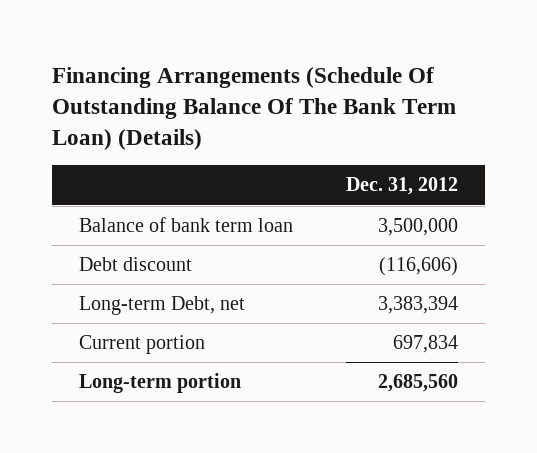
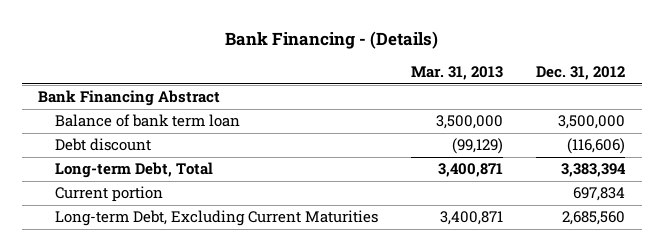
[51,66,456,151] Financing Arrangements (Schedule Of Outstanding Balance Of The Bank Term Loan) (Details) -> [224,30,438,49] Bank Financing - (Details)
none -> [411,66,504,81] Mar. 31, 2013
none -> [38,90,221,107] Bank Financing Abstract
[78,296,245,316] Long-term Debt, net -> [55,162,214,179] Long-term Debt, Total
[78,373,241,394] Long-term portion -> [55,210,379,227] Long-term Debt, Excluding Current Maturities

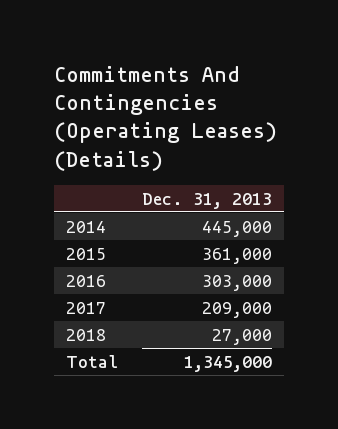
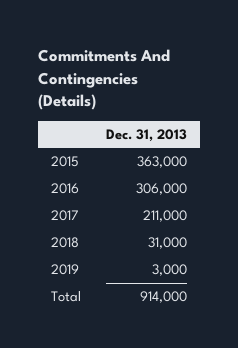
[53,66,277,171] Commitments And Contingencies (Operating Leases) (Details) -> [38,48,171,111] Commitments And Contingencies (Details)
[65,220,106,233] 2014 -> none
[202,247,273,264] 361,000 -> [137,156,188,169] 363,000
[202,274,273,291] 303,000 -> [136,183,188,196] 306,000
[202,301,273,318] 209,000 -> [143,210,188,223] 211,000
[212,328,273,345] 27,000 -> [148,237,188,250] 31,000
none -> [50,264,79,276] 2019
[184,355,273,372] 1,345,000 -> [140,291,188,304] 914,000

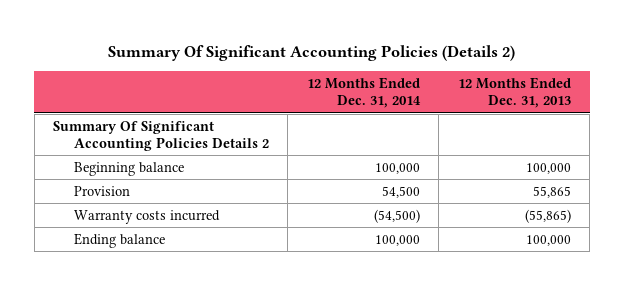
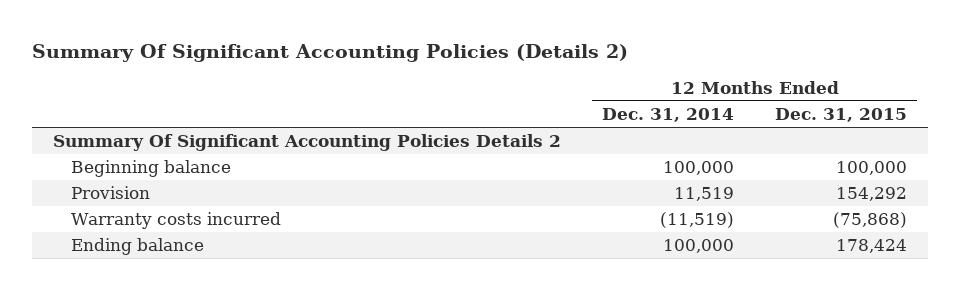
[457,77,571,109] 12 Months Ended Dec. 31, 2013 -> none
none -> [775,107,908,122] Dec. 31, 2015
[381,185,420,198] 54,500 -> [673,187,734,202] 11,519
[373,208,420,223] (54,500) -> [659,212,734,229] (11,519)

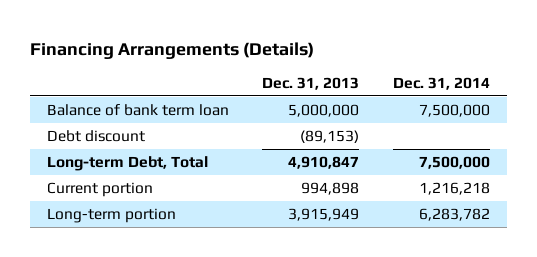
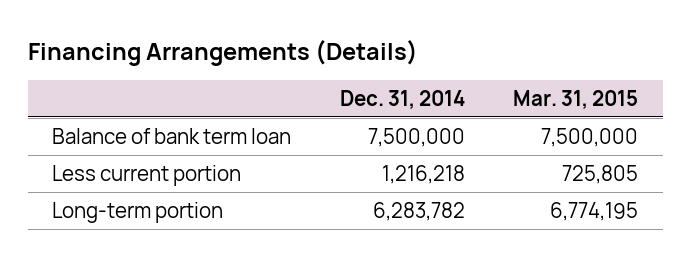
[262,77,360,91] Dec. 31, 2013 -> none
none -> [513,89,639,109] Mar. 31, 2015
[47,129,146,142] Debt discount -> none
[47,155,209,171] Long-term Debt, Total -> none
[47,181,154,197] Current portion -> [52,164,242,186] Less current portion

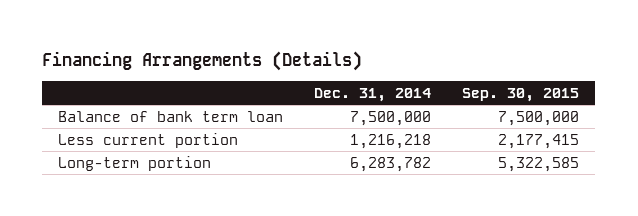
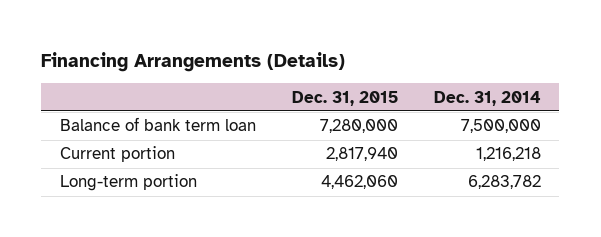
[462,87,580,102] Sep. 30, 2015 -> none
none -> [291,90,398,106] Dec. 31, 2015
[58,132,239,148] Less current portion -> [59,146,175,163] Current portion

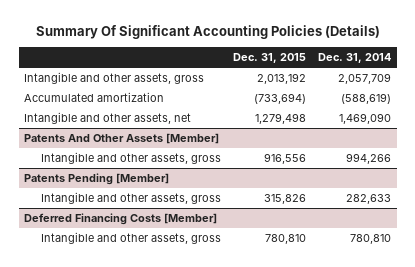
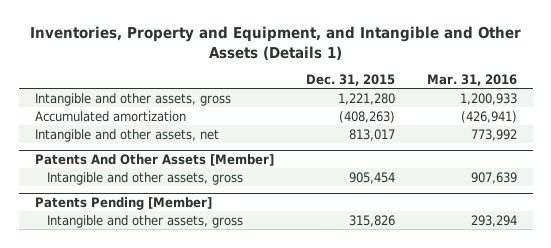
[35,24,380,39] Summary Of Significant Accounting Policies (Details) -> [29,26,521,60] Inventories, Property and Equipment, and Intangible and Other Assets (Details 1)
[317,53,391,64] Dec. 31, 2014 -> none
none -> [426,73,517,86] Mar. 31, 2016
[257,73,307,85] 2,013,192 -> [337,92,395,105] 1,221,280
[254,93,307,105] (733,694) -> [338,110,395,123] (408,263)
[255,113,307,125] 1,279,498 -> [348,128,395,141] 813,017
[264,153,307,165] 916,556 -> [348,171,395,184] 905,454
[24,213,218,226] Deferred Financing Costs [Member] -> none
[41,232,222,245] Intangible and other assets, gross -> none

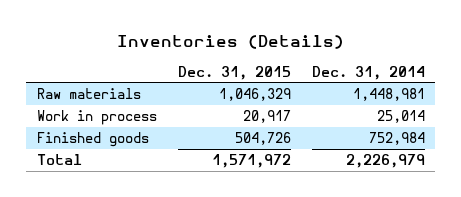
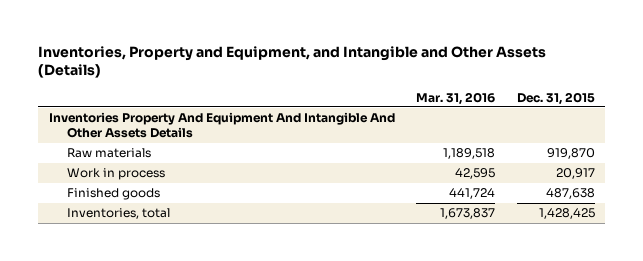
[116,35,344,50] Inventories (Details) -> [37,45,546,79] Inventories, Property and Equipment, and Intangible and Other Assets (Details)
[311,65,425,80] Dec. 31, 2014 -> none
none -> [416,91,496,105] Mar. 31, 2016
none -> [48,112,395,139] Inventories Property And Equipment And Intangible And Other Assets Details
[218,87,291,101] 1,046,329 -> [546,148,595,160] 919,870
[234,131,291,145] 504,726 -> [545,188,595,200] 487,638
[36,153,82,165] Total -> [66,208,170,220] Inventories, total
[211,153,291,168] 1,571,972 -> [538,208,595,220] 1,428,425

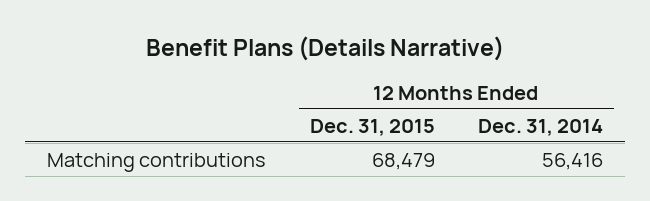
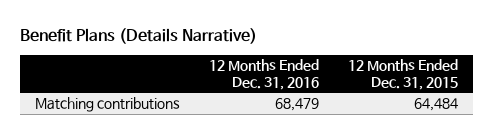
[478,118,604,136] Dec. 31, 2014 -> none
none -> [209,58,320,90] 12 Months Ended Dec. 31, 2016
[371,152,435,170] 68,479 -> [414,98,459,112] 64,484

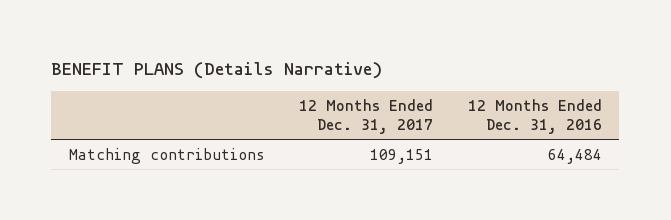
[20,28,258,45] Benefit Plans (Details Narrative) -> [51,62,383,80] BENEFIT PLANS (Details Narrative)
[348,58,459,90] 12 Months Ended Dec. 31, 2015 -> none
none -> [299,98,434,135] 12 Months Ended Dec. 31, 2017
[275,98,320,112] 68,479 -> [548,149,603,165] 64,484

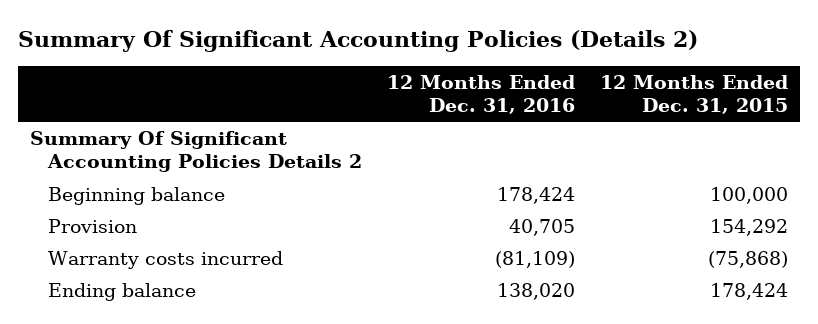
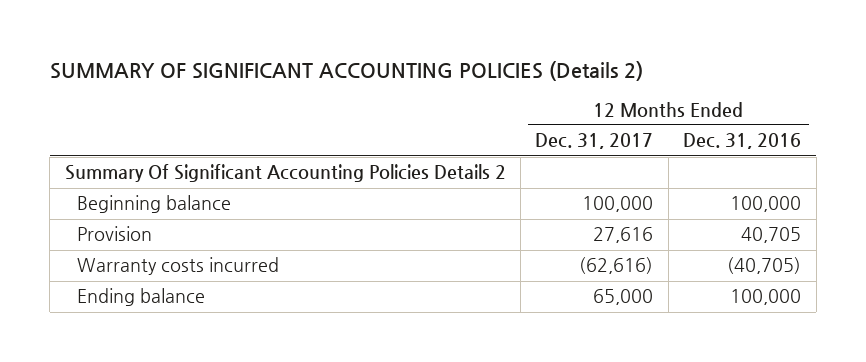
[17,29,698,52] Summary Of Significant Accounting Policies (Details 2) -> [49,60,643,81] SUMMARY OF SIGNIFICANT ACCOUNTING POLICIES (Details 2)
[599,74,788,115] 12 Months Ended Dec. 31, 2015 -> none
none -> [535,133,654,150] Dec. 31, 2017
[496,186,575,204] 178,424 -> [730,196,802,213] 100,000
[494,250,575,268] (81,109) -> [727,257,802,275] (40,705)
[496,282,575,300] 138,020 -> [730,289,802,306] 100,000

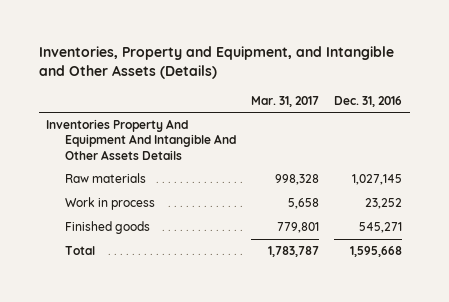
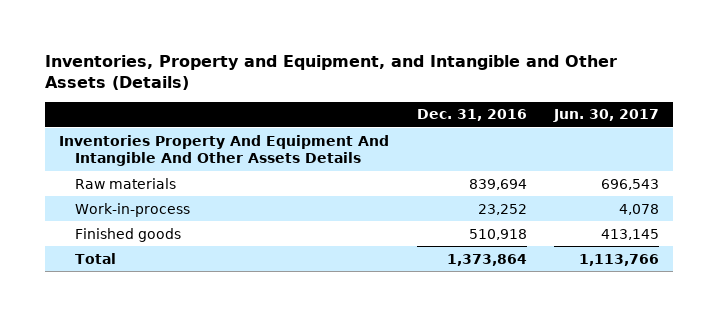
[251,95,320,107] Mar. 31, 2017 -> none
none -> [553,109,660,123] Jun. 30, 2017
[352,174,403,186] 1,027,145 -> [468,178,527,190] 839,694
[64,197,155,211] Work in process -> [75,202,191,217] Work-in-process
[359,222,403,234] 545,271 -> [468,228,527,240] 510,918
[350,246,403,258] 1,595,668 -> [446,253,527,266] 1,373,864

